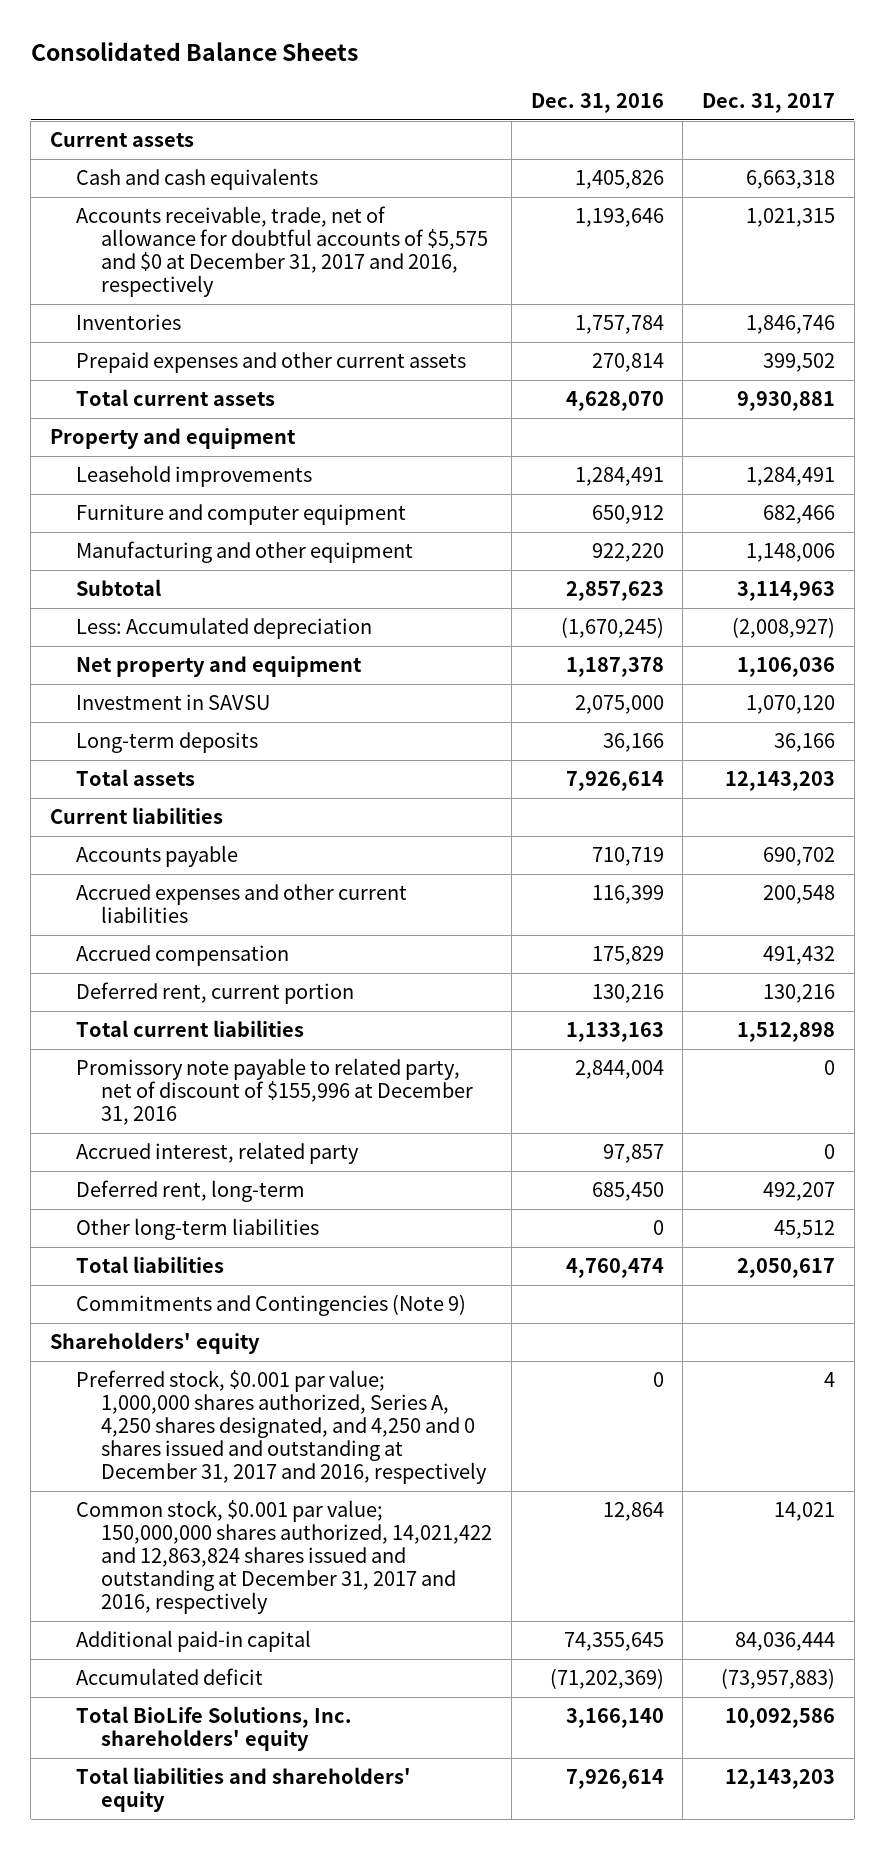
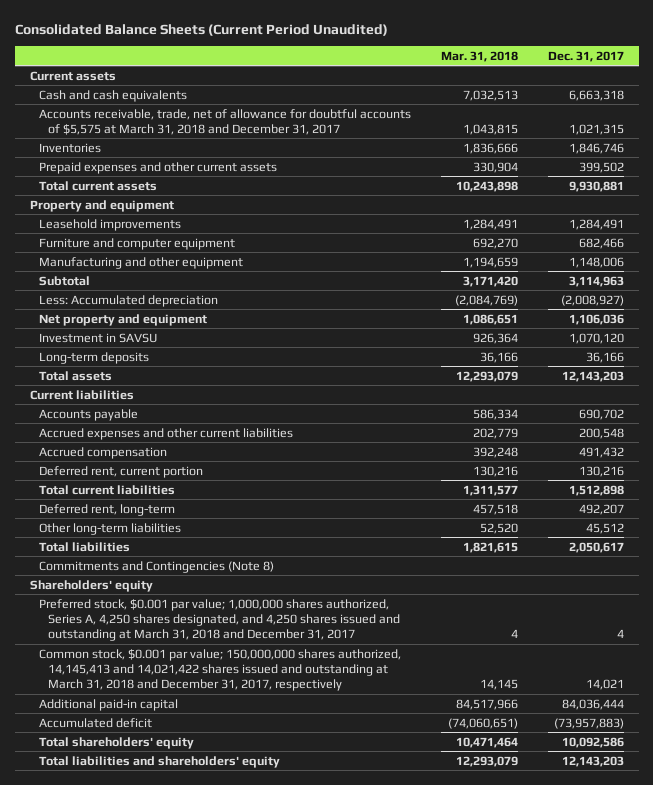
[30,42,358,62] Consolidated Balance Sheets -> [14,23,388,36] Consolidated Balance Sheets (Current Period Unaudited)
[530,92,664,113] Dec. 31, 2016 -> none
none -> [440,50,518,62] Mar. 31, 2018
[75,206,489,298] Accounts receivable, trade, net of allowance for doubtful accounts of $5,575 and $0 at December 31, 2017 and 2016, respectively -> [39,108,412,135] Accounts receivable, trade, net of allowance for doubtful accounts of $5,575 at March 31, 2018 and December 31, 2017
[75,1058,474,1126] Promissory note payable to related party, net of discount of $155,996 at December 31, 2016 -> none
[75,1142,359,1165] Accrued interest, related party -> none
[75,1294,466,1317] Commitments and Contingencies (Note 9) -> [39,560,275,573] Commitments and Contingencies (Note 8)
[75,1370,488,1485] Preferred stock, $0.001 par value; 1,000,000 shares authorized, Series A, 4,250 shares designated, and 4,250 and 0 shares issued and outstanding at December 31, 2017 and 2016, respectively -> [39,598,401,642] Preferred stock, $0.001 par value; 1,000,000 shares authorized, Series A, 4,250 shares designated, and 4,250 shares issued and outstanding at March 31, 2018 and December 31, 2017
[75,1500,493,1615] Common stock, $0.001 par value; 150,000,000 shares authorized, 14,021,422 and 12,863,824 shares issued and outstanding at December 31, 2017 and 2016, respectively -> [39,648,402,692] Common stock, $0.001 par value; 150,000,000 shares authorized, 14,145,413 and 14,021,422 shares issued and outstanding at March 31, 2018 and December 31, 2017, respectively
[75,1706,352,1752] Total BioLife Solutions, Inc. shareholders' equity -> [39,736,195,749] Total shareholders' equity

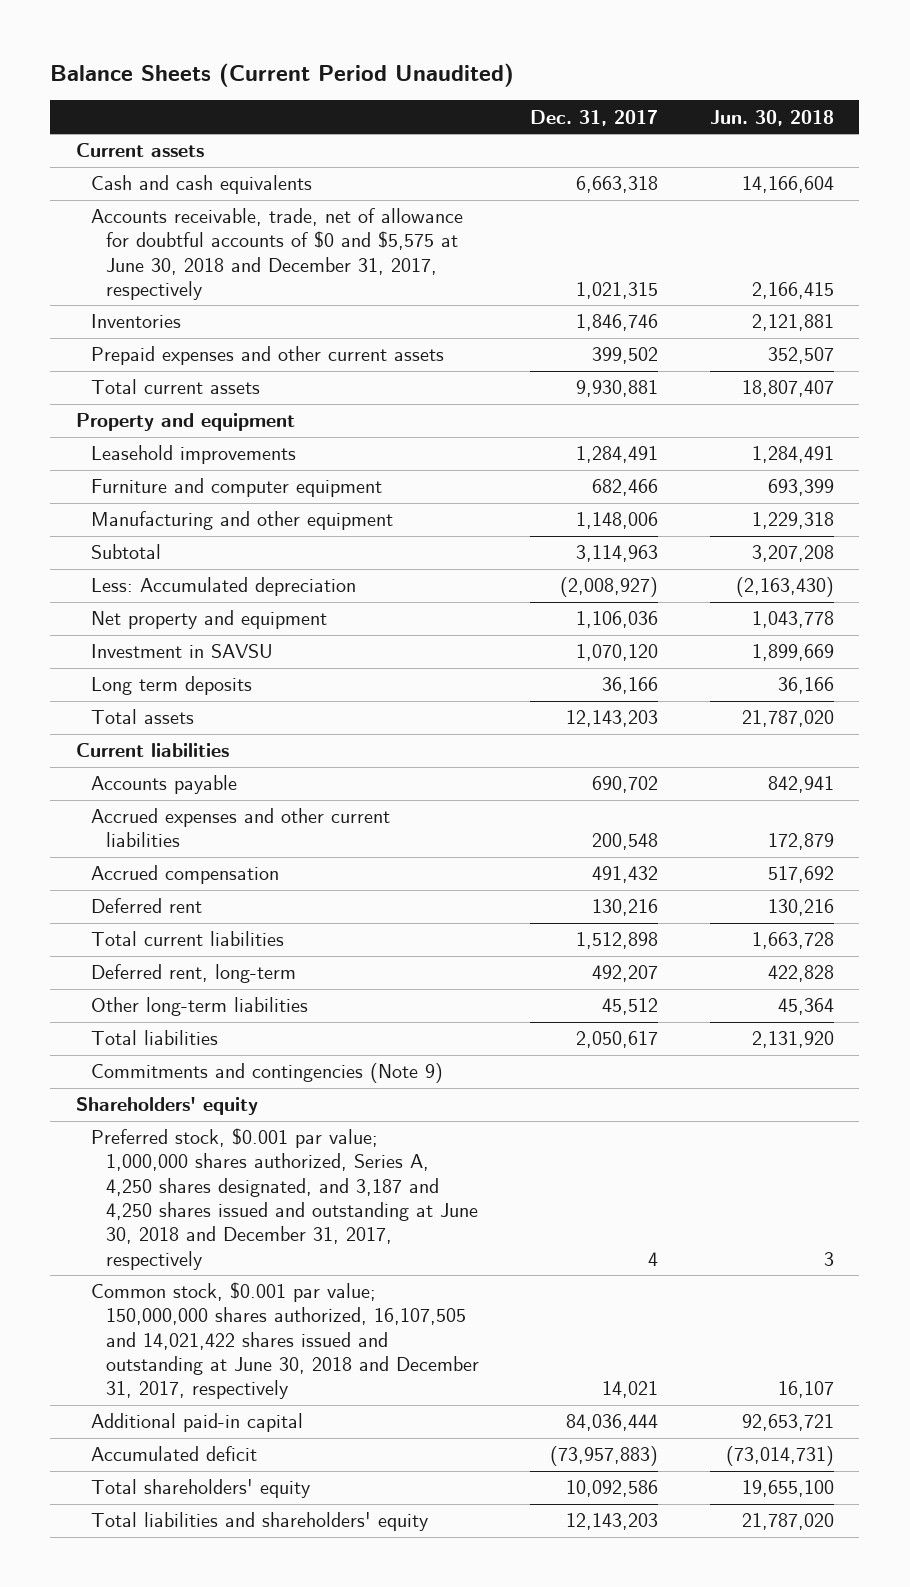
[14,23,388,36] Consolidated Balance Sheets (Current Period Unaudited) -> [50,62,515,87] Balance Sheets (Current Period Unaudited)
[440,50,518,62] Mar. 31, 2018 -> none
none -> [709,109,834,126] Jun. 30, 2018
[39,108,412,135] Accounts receivable, trade, net of allowance for doubtful accounts of $5,575 at March 31, 2018 and December 31, 2017 -> [90,208,463,301] Accounts receivable, trade, net of allowance for doubtful accounts of $0 and $5,575 at June 30, 2018 and December 31, 2017, respectively
[39,351,150,364] Long-term deposits -> [90,676,252,696] Long term deposits
[39,465,204,478] Deferred rent, current portion -> [90,898,202,914] Deferred rent
[39,560,275,573] Commitments and Contingencies (Note 8) -> [90,1063,443,1084] Commitments and contingencies (Note 9)
[39,598,401,642] Preferred stock, $0.001 par value; 1,000,000 shares authorized, Series A, 4,250 shares designated, and 4,250 shares issued and outstanding at March 31, 2018 and December 31, 2017 -> [90,1128,478,1270] Preferred stock, $0.001 par value; 1,000,000 shares authorized, Series A, 4,250 shares designated, and 3,187 and 4,250 shares issued and outstanding at June 30, 2018 and December 31, 2017, respectively
[39,648,402,692] Common stock, $0.001 par value; 150,000,000 shares authorized, 14,145,413 and 14,021,422 shares issued and outstanding at March 31, 2018 and December 31, 2017, respectively -> [90,1282,479,1400] Common stock, $0.001 par value; 150,000,000 shares authorized, 16,107,505 and 14,021,422 shares issued and outstanding at June 30, 2018 and December 31, 2017, respectively

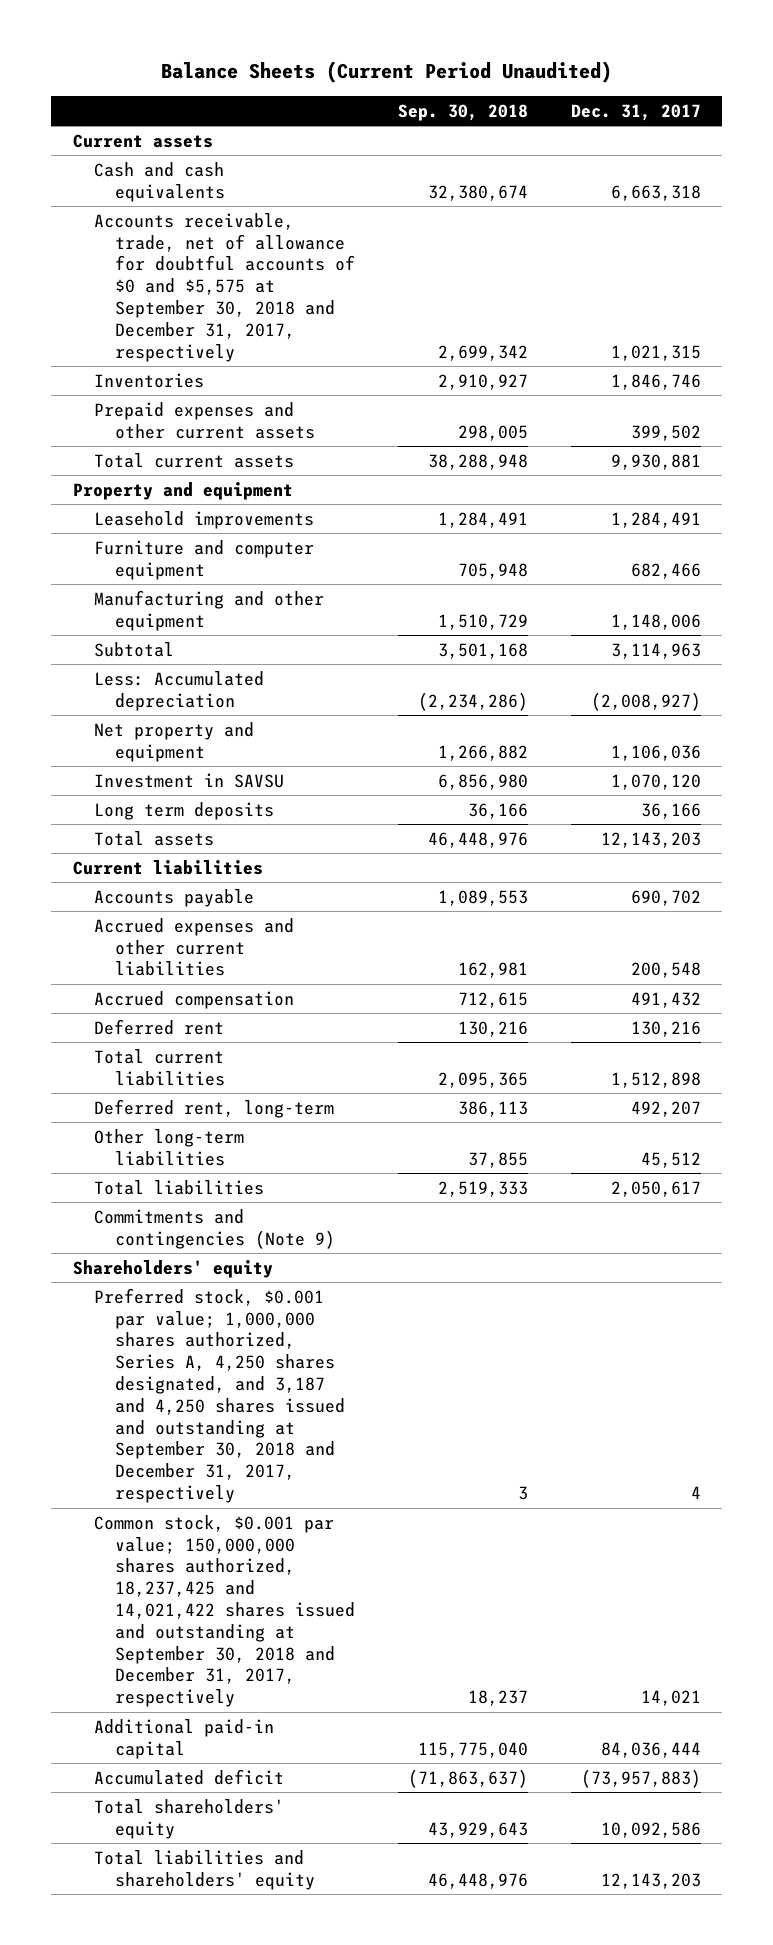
[709,109,834,126] Jun. 30, 2018 -> none
none -> [397,103,528,121] Sep. 30, 2018
[90,208,463,301] Accounts receivable, trade, net of allowance for doubtful accounts of $0 and $5,575 at June 30, 2018 and December 31, 2017, respectively -> [93,212,355,362] Accounts receivable, trade, net of allowance for doubtful accounts of $0 and $5,575 at September 30, 2018 and December 31, 2017, respectively
[90,1128,478,1270] Preferred stock, $0.001 par value; 1,000,000 shares authorized, Series A, 4,250 shares designated, and 3,187 and 4,250 shares issued and outstanding at June 30, 2018 and December 31, 2017, respectively -> [93,1287,345,1504] Preferred stock, $0.001 par value; 1,000,000 shares authorized, Series A, 4,250 shares designated, and 3,187 and 4,250 shares issued and outstanding at September 30, 2018 and December 31, 2017, respectively
[90,1282,479,1400] Common stock, $0.001 par value; 150,000,000 shares authorized, 16,107,505 and 14,021,422 shares issued and outstanding at June 30, 2018 and December 31, 2017, respectively -> [93,1514,355,1708] Common stock, $0.001 par value; 150,000,000 shares authorized, 18,237,425 and 14,021,422 shares issued and outstanding at September 30, 2018 and December 31, 2017, respectively

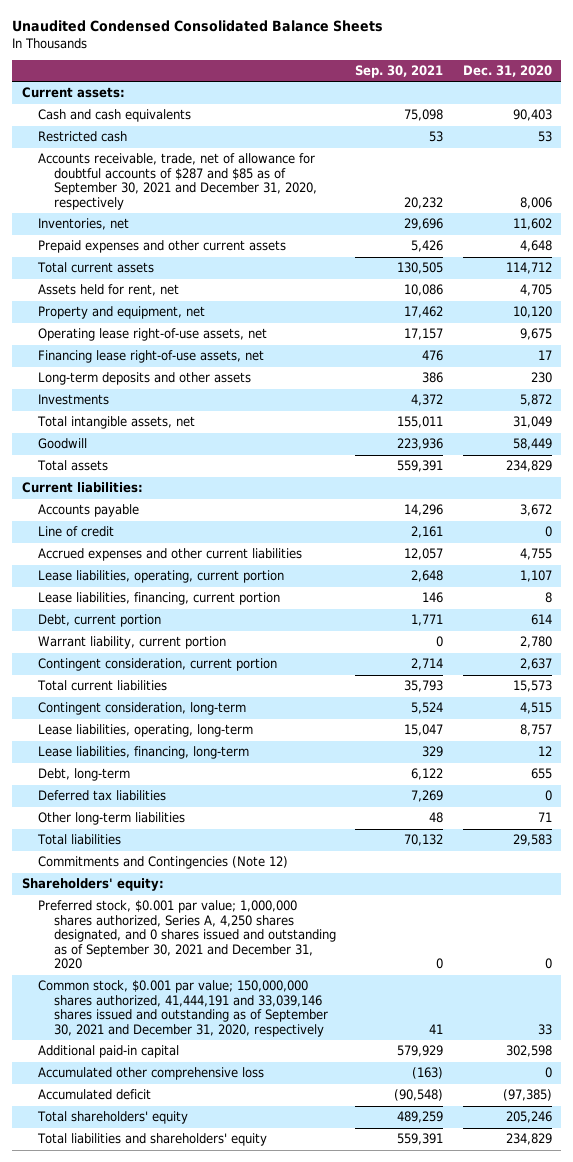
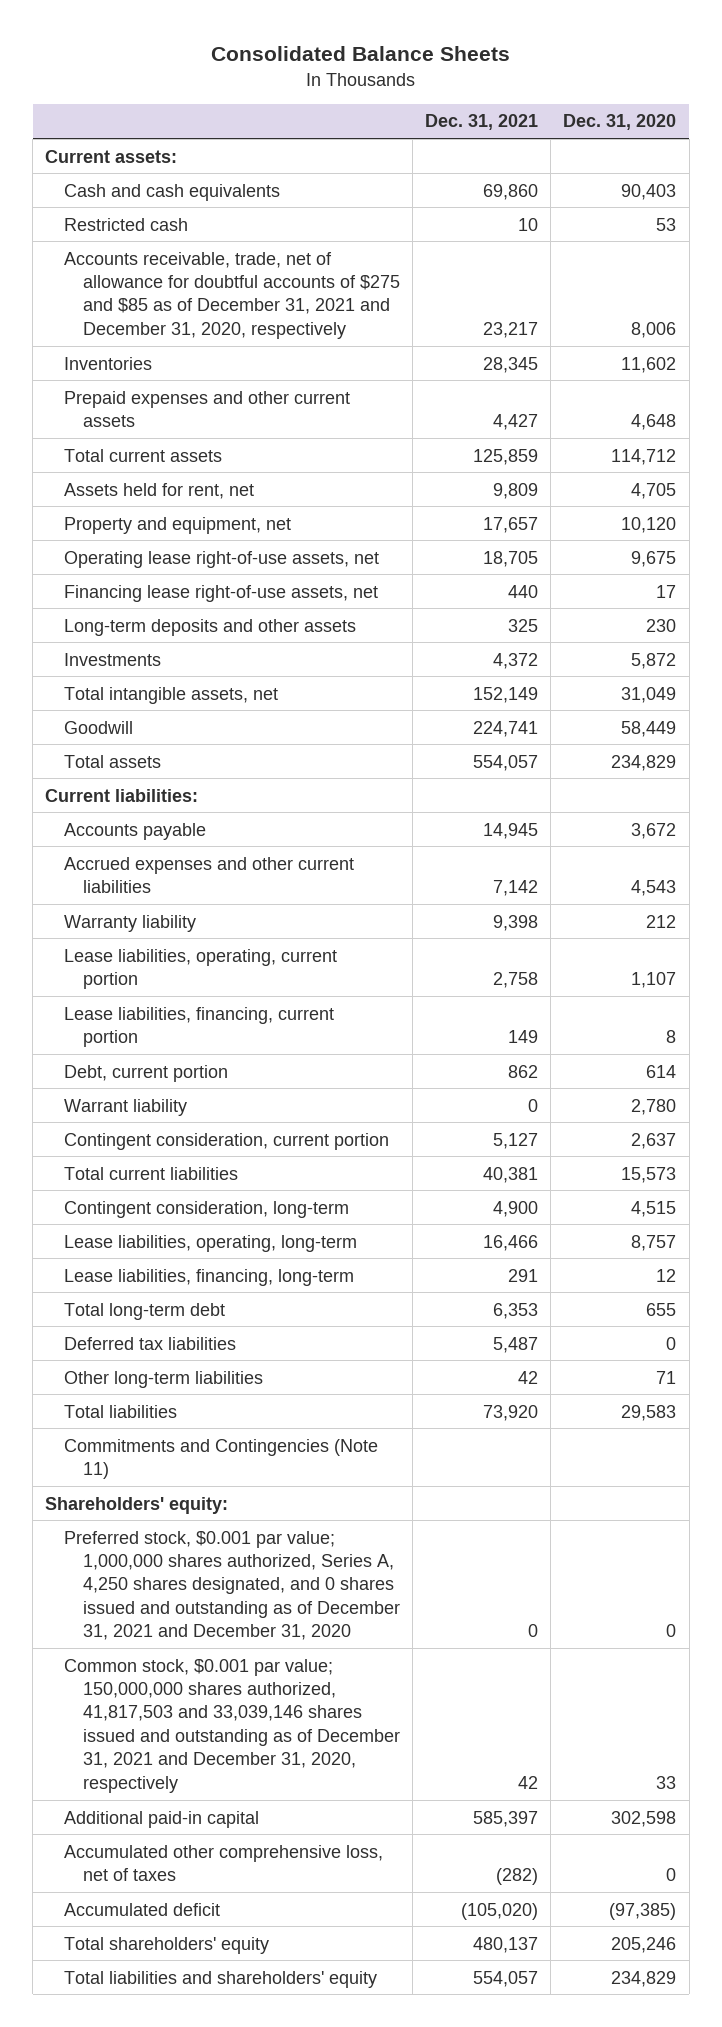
[11,19,383,32] Unaudited Condensed Consolidated Balance Sheets -> [210,45,510,61] Consolidated Balance Sheets
[355,65,444,79] Sep. 30, 2021 -> none
none -> [425,114,539,131] Dec. 31, 2021
[37,153,318,210] Accounts receivable, trade, net of allowance for doubtful accounts of $287 and $85 as of September 30, 2021 and December 31, 2020, respectively -> [64,251,401,339] Accounts receivable, trade, net of allowance for doubtful accounts of $275 and $85 as of December 31, 2021 and December 31, 2020, respectively
[37,218,129,231] Inventories, net -> [64,356,153,370] Inventories
[37,526,114,538] Line of credit -> none
[519,548,552,561] 4,755 -> [631,880,677,897] 4,543
none -> [64,914,197,932] Warranty liability
[37,636,226,650] Warrant liability, current portion -> [64,1098,188,1116] Warrant liability
[37,768,130,782] Debt, long-term -> [64,1302,226,1320] Total long-term debt
[37,856,288,870] Commitments and Contingencies (Note 12) -> [64,1438,379,1480] Commitments and Contingencies (Note 11)
[37,900,337,970] Preferred stock, $0.001 par value; 1,000,000 shares authorized, Series A, 4,250 shares designated, and 0 shares issued and outstanding as of September 30, 2021 and December 31, 2020 -> [64,1530,401,1641] Preferred stock, $0.001 par value; 1,000,000 shares authorized, Series A, 4,250 shares designated, and 0 shares issued and outstanding as of December 31, 2021 and December 31, 2020
[37,980,329,1037] Common stock, $0.001 par value; 150,000,000 shares authorized, 41,444,191 and 33,039,146 shares issued and outstanding as of September 30, 2021 and December 31, 2020, respectively -> [64,1658,401,1793] Common stock, $0.001 par value; 150,000,000 shares authorized, 41,817,503 and 33,039,146 shares issued and outstanding as of December 31, 2021 and December 31, 2020, respectively
[37,1067,264,1081] Accumulated other comprehensive loss -> [64,1844,384,1882] Accumulated other comprehensive loss, net of taxes

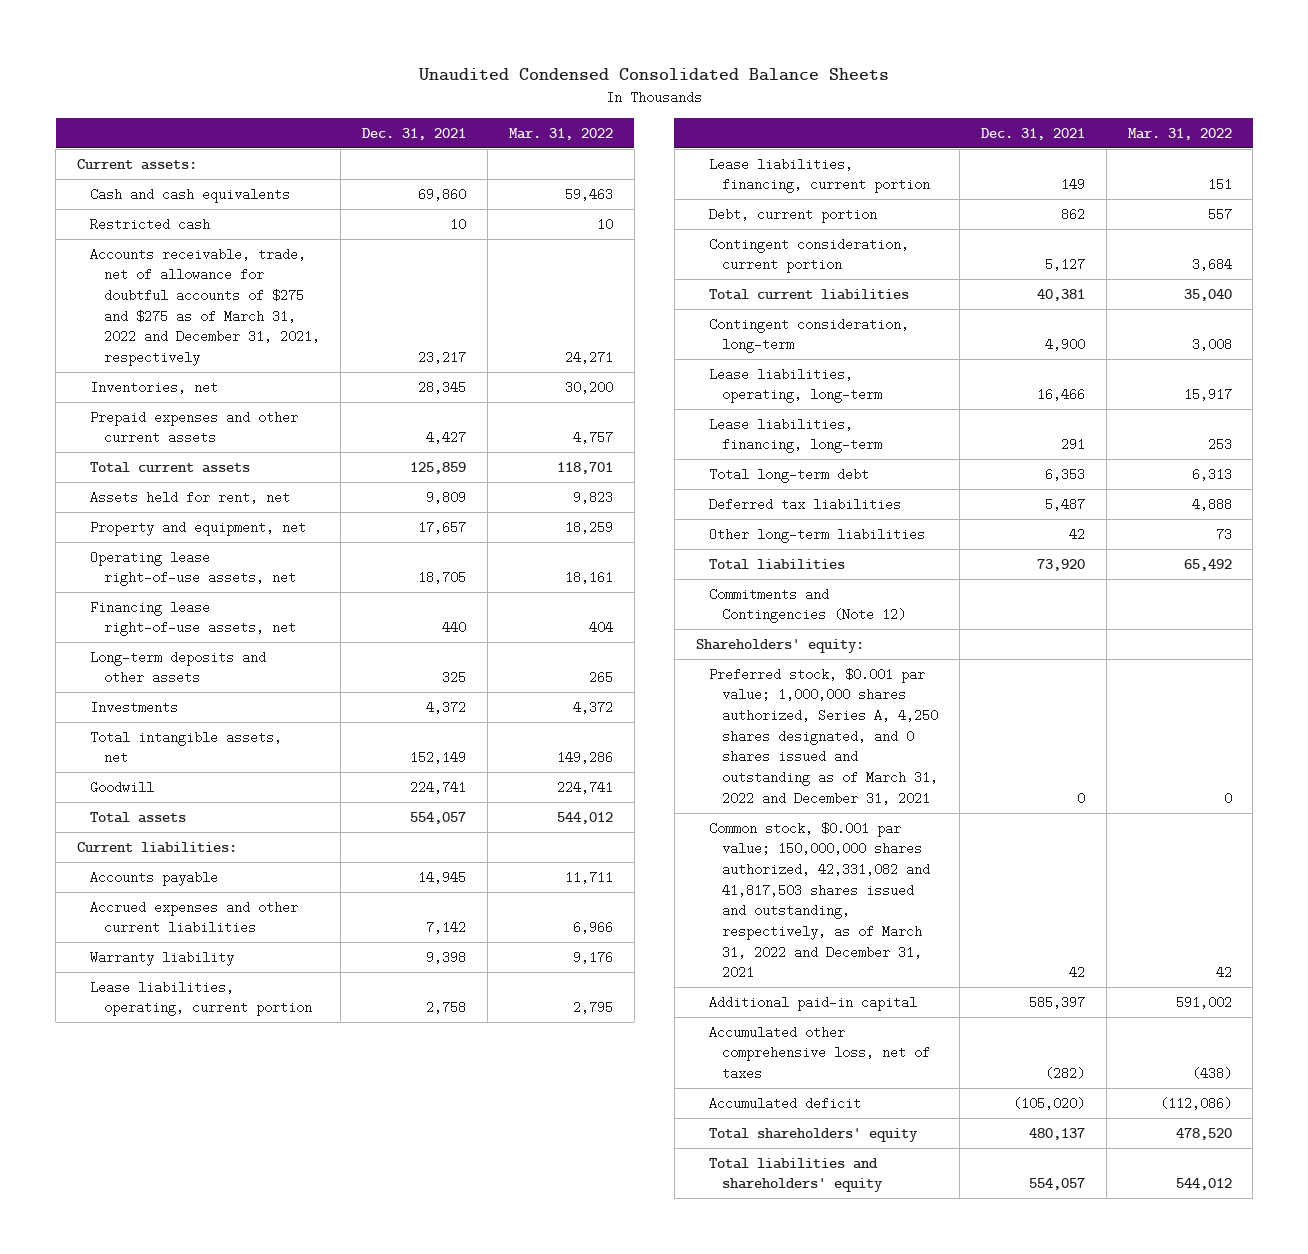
[210,45,510,61] Consolidated Balance Sheets -> [418,68,890,82] Unaudited Condensed Consolidated Balance Sheets
[563,114,677,131] Dec. 31, 2020 -> none
none -> [508,127,613,140] Mar. 31, 2022
[64,251,401,339] Accounts receivable, trade, net of allowance for doubtful accounts of $275 and $85 as of December 31, 2021 and December 31, 2020, respectively -> [90,247,320,367] Accounts receivable, trade, net of allowance for doubtful accounts of $275 and $275 as of March 31, 2022 and December 31, 2021, respectively
[64,356,153,370] Inventories -> [90,380,219,394] Inventories, net
[64,1098,188,1116] Warrant liability -> none
[64,1438,379,1480] Commitments and Contingencies (Note 11) -> [708,587,907,624] Commitments and Contingencies (Note 12)
[64,1530,401,1641] Preferred stock, $0.001 par value; 1,000,000 shares authorized, Series A, 4,250 shares designated, and 0 shares issued and outstanding as of December 31, 2021 and December 31, 2020 -> [708,667,939,805] Preferred stock, $0.001 par value; 1,000,000 shares authorized, Series A, 4,250 shares designated, and 0 shares issued and outstanding as of March 31, 2022 and December 31, 2021
[64,1658,401,1793] Common stock, $0.001 par value; 150,000,000 shares authorized, 41,817,503 and 33,039,146 shares issued and outstanding as of December 31, 2021 and December 31, 2020, respectively -> [708,821,931,980] Common stock, $0.001 par value; 150,000,000 shares authorized, 42,331,082 and 41,817,503 shares issued and outstanding, respectively, as of March 31, 2022 and December 31, 2021

